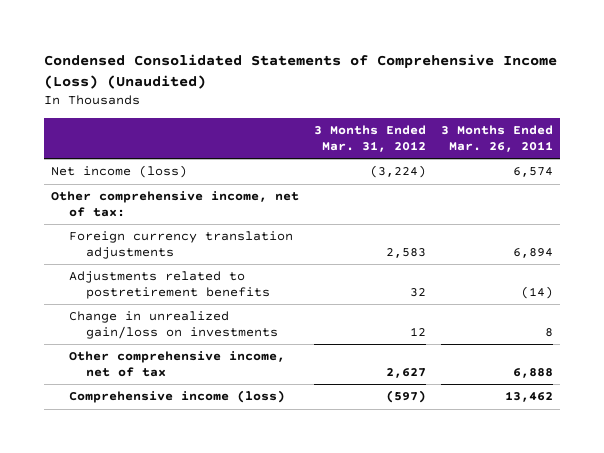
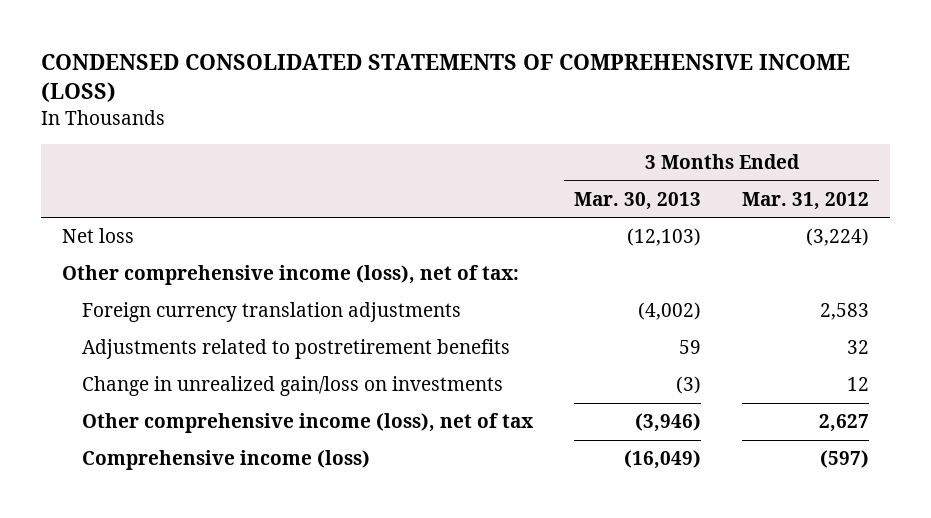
[43,53,557,90] Condensed Consolidated Statements of Comprehensive Income (Loss) (Unaudited) -> [41,54,851,103] CONDENSED CONSOLIDATED STATEMENTS OF COMPREHENSIVE INCOME (LOSS)
[440,125,553,153] 3 Months Ended Mar. 26, 2011 -> none
none -> [574,191,702,210] Mar. 30, 2013
[51,165,188,179] Net income (loss) -> [61,228,134,244] Net loss
[51,191,300,218] Other comprehensive income, net of tax: -> [61,265,519,286] Other comprehensive income (loss), net of tax:
[68,351,285,378] Other comprehensive income, net of tax -> [82,413,535,434] Other comprehensive income (loss), net of tax

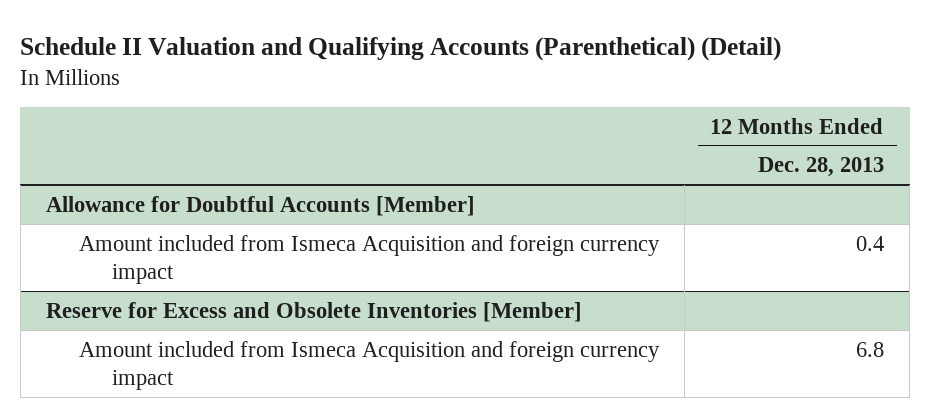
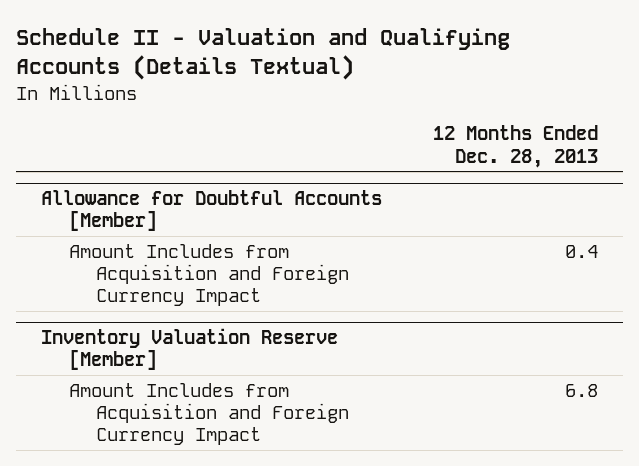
[20,36,782,61] Schedule II Valuation and Qualifying Accounts (Parenthetical) (Detail) -> [16,28,511,81] Schedule II - Valuation and Qualifying Accounts (Details Textual)
[78,234,660,284] Amount included from Ismeca Acquisition and foreign currency impact -> [68,243,350,307] Amount Includes from Acquisition and Foreign Currency Impact
[45,301,582,322] Reserve for Excess and Obsolete Inventories [Member] -> [41,327,339,371] Inventory Valuation Reserve [Member]
[78,340,660,390] Amount included from Ismeca Acquisition and foreign currency impact -> [68,382,350,446] Amount Includes from Acquisition and Foreign Currency Impact

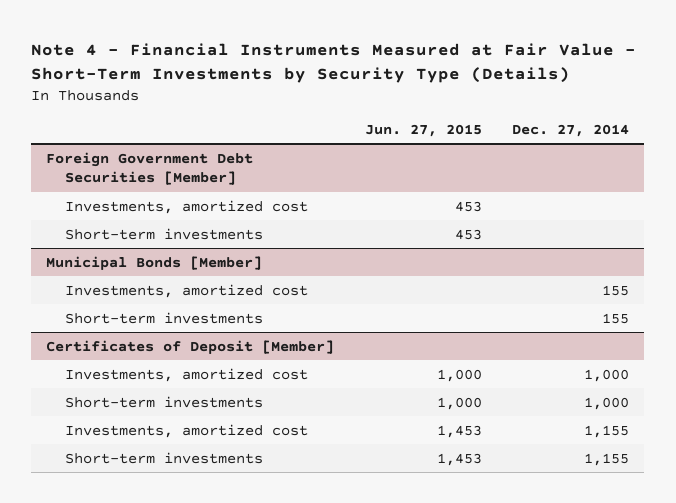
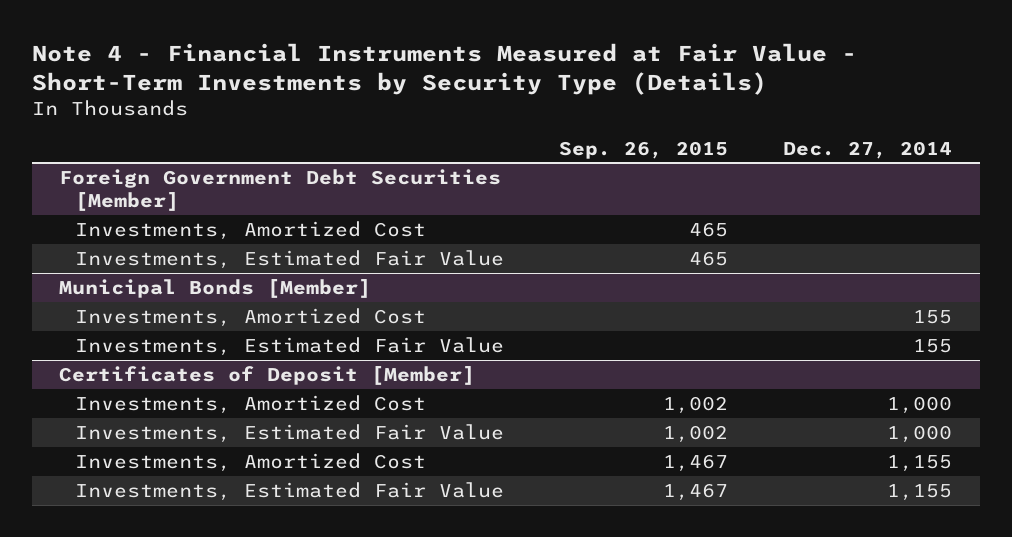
[364,123,482,137] Jun. 27, 2015 -> none
none -> [559,140,729,159] Sep. 26, 2015
[65,199,309,214] Investments, amortized cost -> [75,220,427,240] Investments, Amortized Cost
[65,227,264,240] Short-term investments -> [75,249,505,269] Investments, Estimated Fair Value
[65,283,309,298] Investments, amortized cost -> [75,307,427,327] Investments, Amortized Cost
[65,311,264,324] Short-term investments -> [75,336,505,356] Investments, Estimated Fair Value
[65,367,309,382] Investments, amortized cost -> [75,394,427,414] Investments, Amortized Cost
[65,395,264,408] Short-term investments -> [75,423,505,443] Investments, Estimated Fair Value
[65,423,309,438] Investments, amortized cost -> [75,452,427,472] Investments, Amortized Cost
[65,451,264,464] Short-term investments -> [75,481,505,501] Investments, Estimated Fair Value

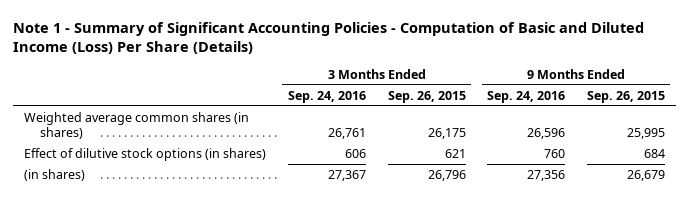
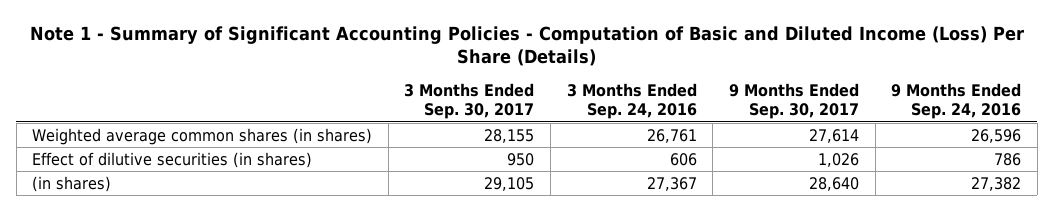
[387,90,466,103] Sep. 26, 2015 -> none
[586,90,665,103] Sep. 26, 2015 -> none
none -> [404,83,535,120] 3 Months Ended Sep. 30, 2017
none -> [728,83,859,120] 9 Months Ended Sep. 30, 2017
[24,147,267,161] Effect of dilutive stock options (in shares) -> [32,151,313,168] Effect of dilutive securities (in shares)
[544,148,566,158] 760 -> [994,152,1022,166] 786
[527,169,566,181] 27,356 -> [971,176,1022,191] 27,382

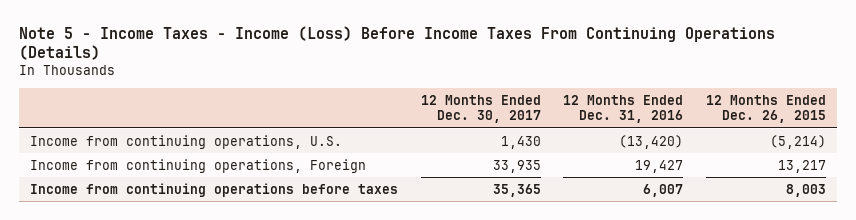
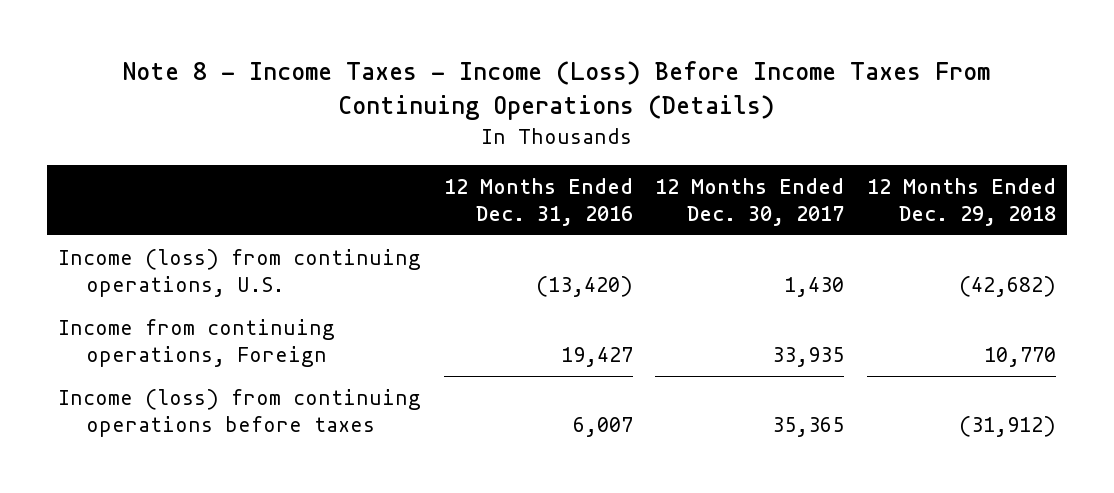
[19,25,776,61] Note 5 - Income Taxes - Income (Loss) Before Income Taxes From Continuing Operations (Details) -> [122,61,990,121] Note 8 - Income Taxes - Income (Loss) Before Income Taxes From Continuing Operations (Details)
[705,94,826,124] 12 Months Ended Dec. 26, 2015 -> none
none -> [866,177,1056,227] 12 Months Ended Dec. 29, 2018
[30,134,343,149] Income from continuing operations, U.S. -> [58,248,422,298] Income (loss) from continuing operations, U.S.
[30,182,399,197] Income from continuing operations before taxes -> [58,388,422,438] Income (loss) from continuing operations before taxes

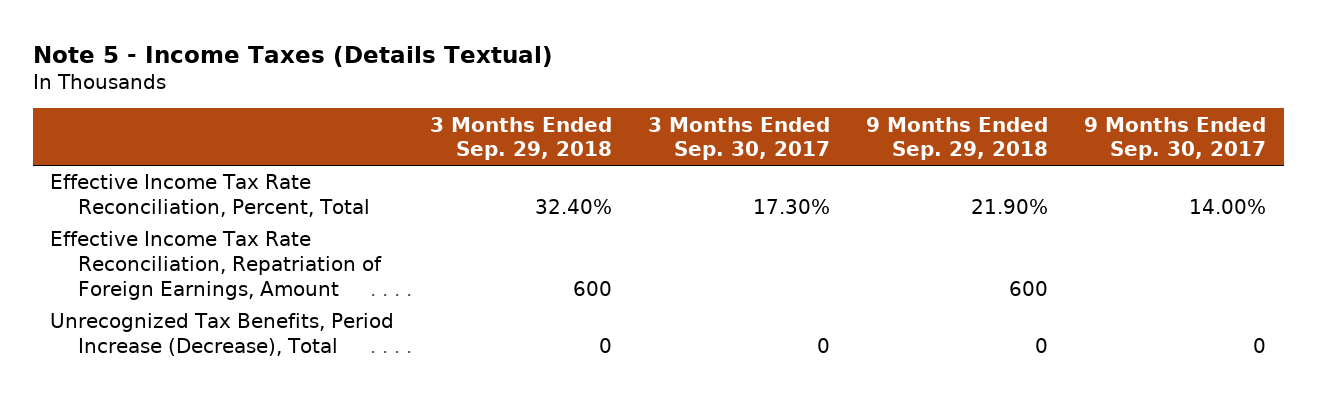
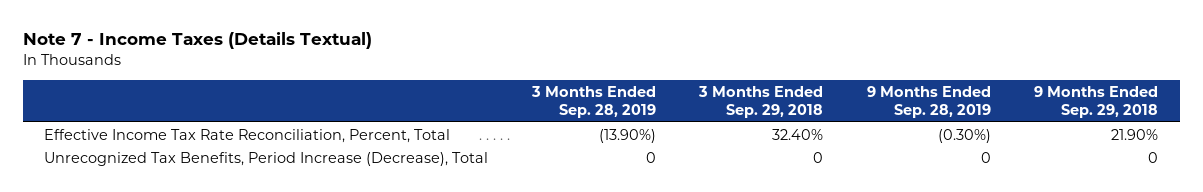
[32,45,553,67] Note 5 - Income Taxes (Details Textual) -> [22,32,372,50] Note 7 - Income Taxes (Details Textual)
[648,116,831,161] 3 Months Ended Sep. 30, 2017 -> none
[1084,116,1267,161] 9 Months Ended Sep. 30, 2017 -> none
none -> [530,85,656,119] 3 Months Ended Sep. 28, 2019
none -> [866,85,991,119] 9 Months Ended Sep. 28, 2019
[50,231,382,300] Effective Income Tax Rate Reconciliation, Repatriation of Foreign Earnings, Amount -> none

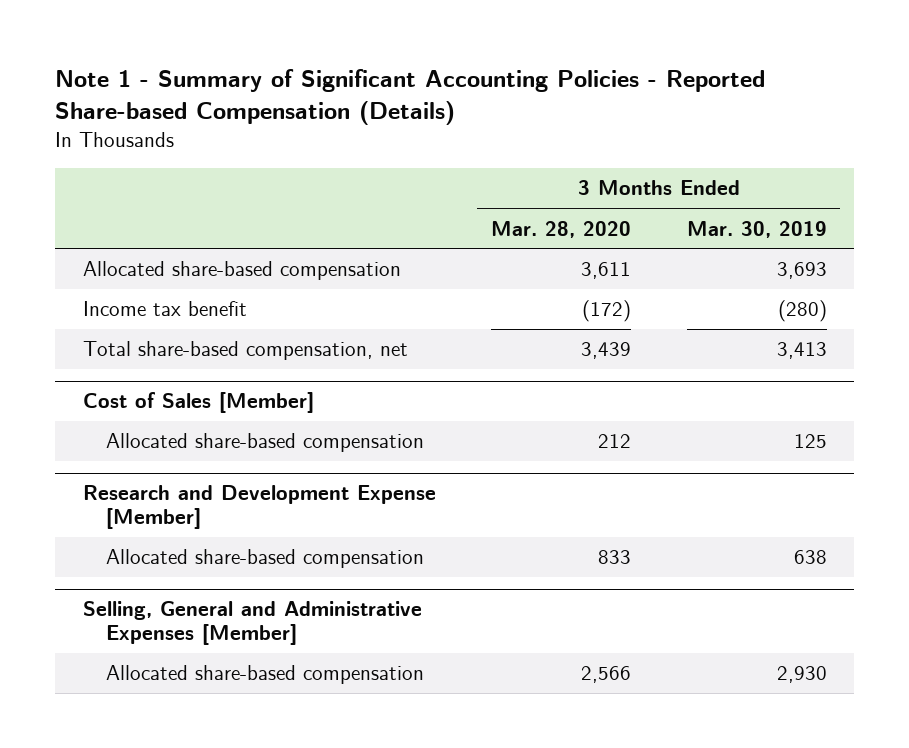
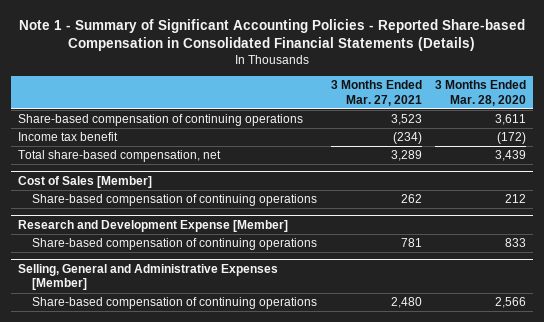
[55,69,766,126] Note 1 - Summary of Significant Accounting Policies - Reported Share-based Compensation (Details) -> [18,18,525,51] Note 1 - Summary of Significant Accounting Policies - Reported Share-based Compensation in Consolidated Financial Statements (Details)
[686,220,827,238] Mar. 30, 2019 -> none
none -> [330,79,422,106] 3 Months Ended Mar. 27, 2021
[82,261,401,281] Allocated share-based compensation -> [17,114,303,127] Share-based compensation of continuing operations
[106,433,425,453] Allocated share-based compensation -> [32,194,318,207] Share-based compensation of continuing operations
[106,549,425,569] Allocated share-based compensation -> [32,238,318,251] Share-based compensation of continuing operations
[106,665,425,685] Allocated share-based compensation -> [32,297,318,310] Share-based compensation of continuing operations

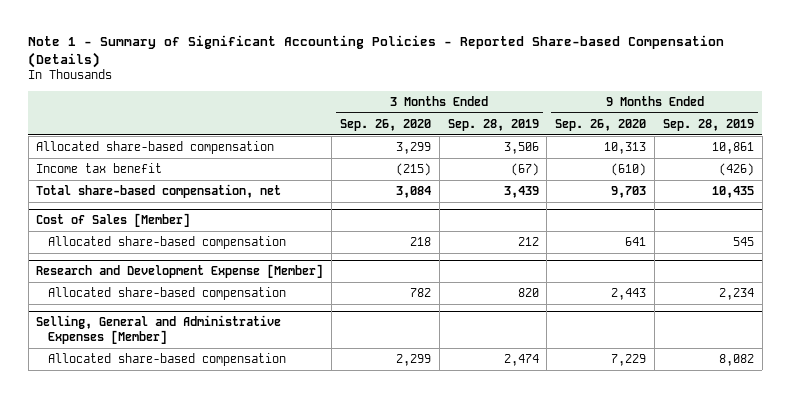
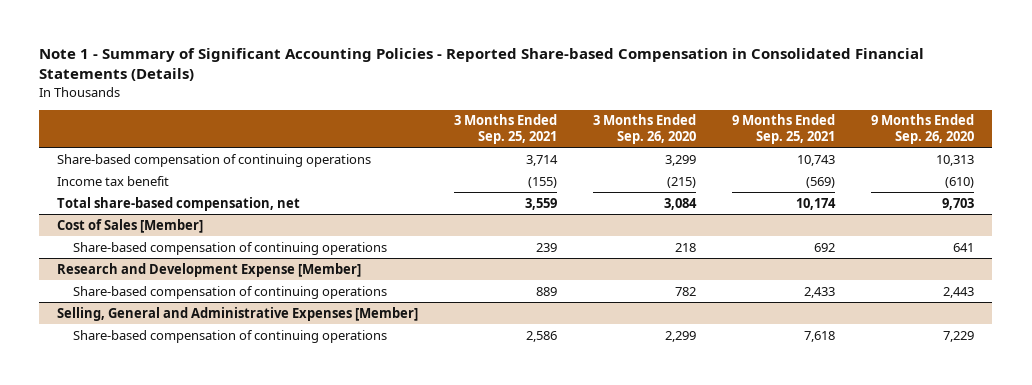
[28,34,725,68] Note 1 - Summary of Significant Accounting Policies - Reported Share-based Compensation (Details) -> [39,48,925,82] Note 1 - Summary of Significant Accounting Policies - Reported Share-based Compensation in Consolidated Financial Statements (Details)
[447,118,539,131] Sep. 28, 2019 -> none
[662,118,754,131] Sep. 28, 2019 -> none
none -> [454,114,558,144] 3 Months Ended Sep. 25, 2021
none -> [732,114,836,144] 9 Months Ended Sep. 25, 2021
[36,140,275,154] Allocated share-based compensation -> [57,153,372,167] Share-based compensation of continuing operations
[48,235,287,249] Allocated share-based compensation -> [72,241,387,255] Share-based compensation of continuing operations
[48,286,287,300] Allocated share-based compensation -> [72,285,387,299] Share-based compensation of continuing operations
[48,352,287,366] Allocated share-based compensation -> [72,329,387,343] Share-based compensation of continuing operations

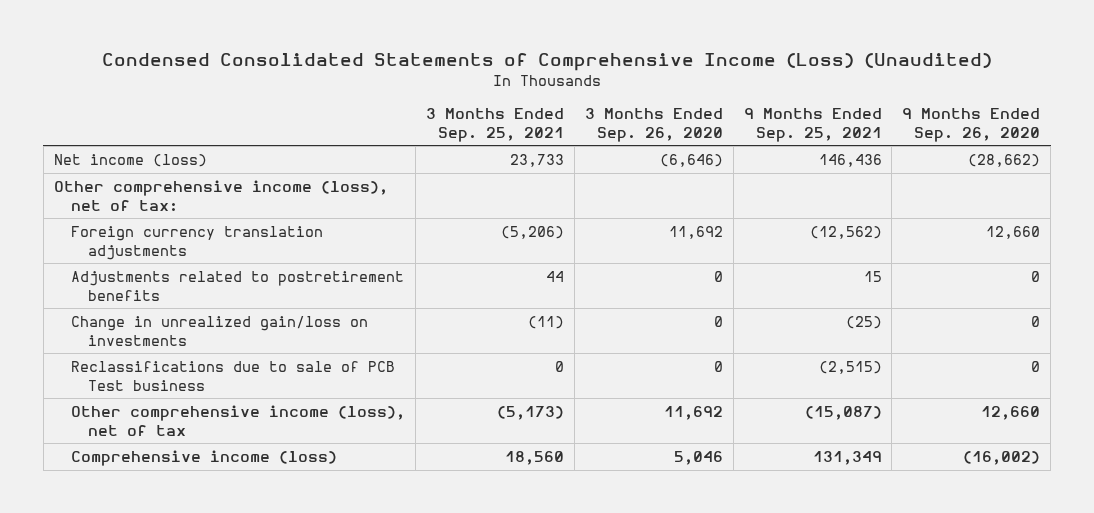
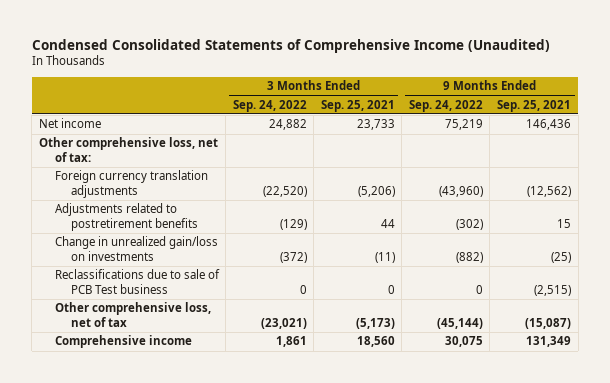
[101,52,992,71] Condensed Consolidated Statements of Comprehensive Income (Loss) (Unaudited) -> [31,38,550,53] Condensed Consolidated Statements of Comprehensive Income (Unaudited)
[584,108,723,142] 3 Months Ended Sep. 26, 2020 -> none
[902,108,1041,142] 9 Months Ended Sep. 26, 2020 -> none
none -> [232,99,307,112] Sep. 24, 2022
none -> [408,99,483,112] Sep. 24, 2022
[53,153,207,167] Net income (loss) -> [38,118,101,129] Net income
[53,179,388,212] Other comprehensive income (loss), net of tax: -> [38,137,218,162] Other comprehensive loss, net of tax:
[70,404,405,436] Other comprehensive income (loss), net of tax -> [54,302,211,327] Other comprehensive loss, net of tax
[70,449,337,466] Comprehensive income (loss) -> [54,335,192,349] Comprehensive income

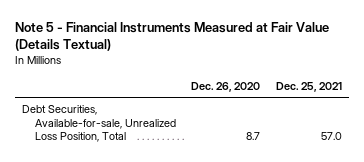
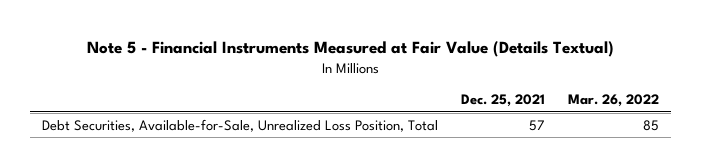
[191,82,261,93] Dec. 26, 2020 -> none
none -> [568,94,660,108] Mar. 26, 2022
[22,105,177,142] Debt Securities, Available-for-sale, Unrealized Loss Position, Total -> [41,118,438,132] Debt Securities, Available-for-Sale, Unrealized Loss Position, Total
[320,131,342,140] 57.0 -> [529,119,546,131] 57

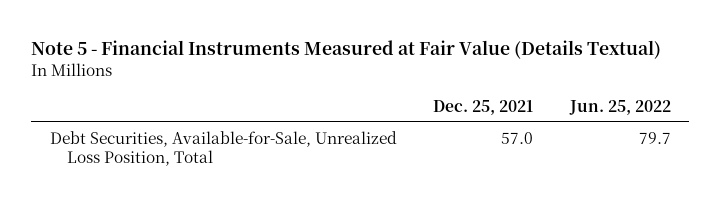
[568,94,660,108] Mar. 26, 2022 -> none
none -> [568,100,671,116] Jun. 25, 2022
[529,119,546,131] 57 -> [501,131,534,144] 57.0

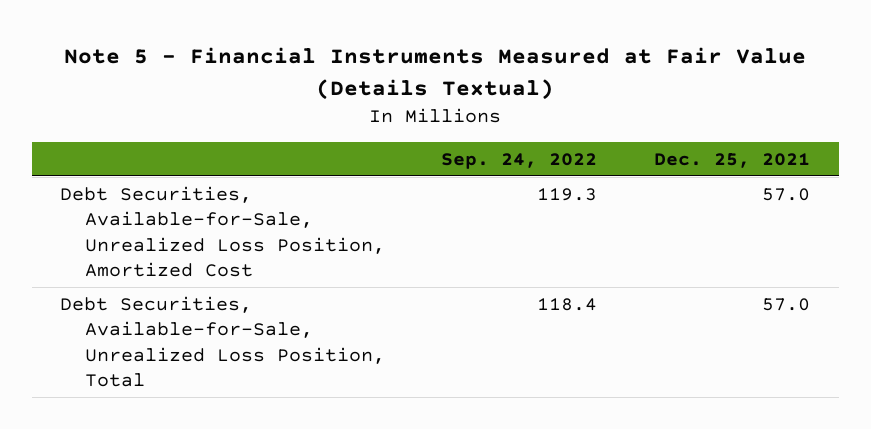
[568,100,671,116] Jun. 25, 2022 -> none
none -> [441,152,598,169] Sep. 24, 2022
none -> [60,185,385,278] Debt Securities, Available-for-Sale, Unrealized Loss Position, Amortized Cost

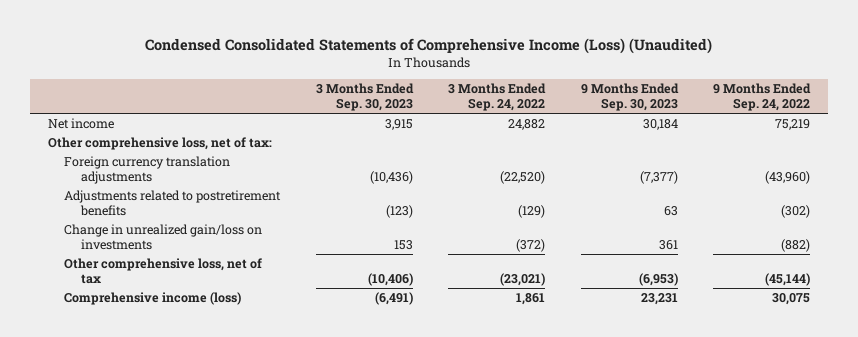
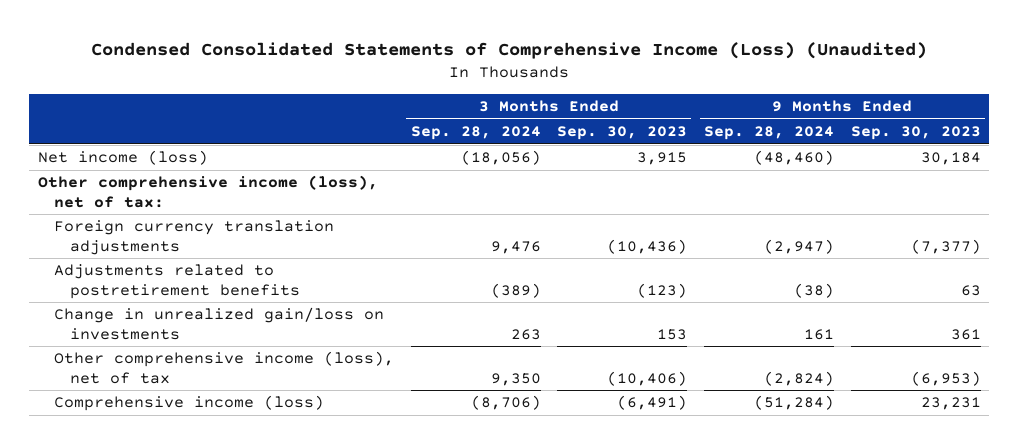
[448,83,547,112] 3 Months Ended Sep. 24, 2022 -> none
[713,83,812,112] 9 Months Ended Sep. 24, 2022 -> none
none -> [410,126,541,141] Sep. 28, 2024
none -> [704,126,835,141] Sep. 28, 2024
[47,118,114,130] Net income -> [37,150,208,166] Net income (loss)
[47,137,272,151] Other comprehensive loss, net of tax: -> [37,175,378,208] Other comprehensive income (loss), net of tax:
[64,258,263,284] Other comprehensive loss, net of tax -> [53,351,394,384] Other comprehensive income (loss), net of tax

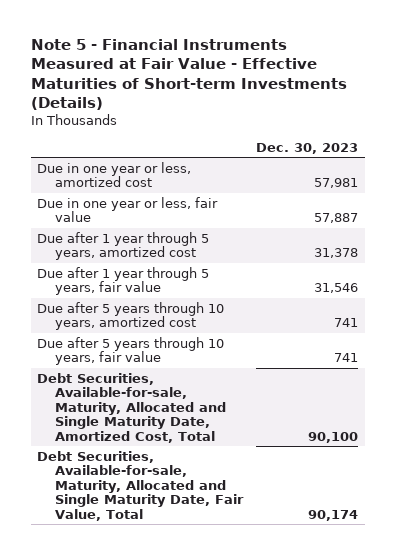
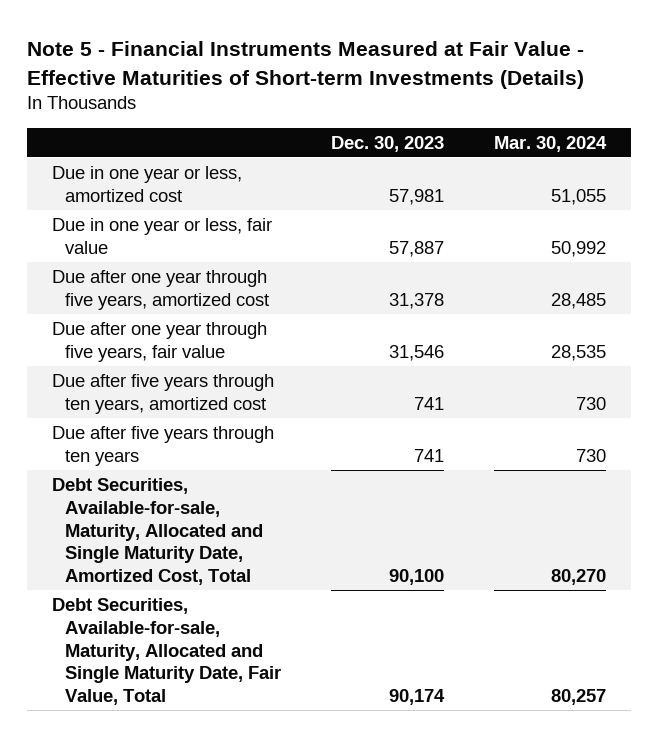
none -> [494,135,608,152] Mar. 30, 2024
[37,231,210,261] Due after 1 year through 5 years, amortized cost -> [52,269,270,310] Due after one year through five years, amortized cost
[37,266,210,296] Due after 1 year through 5 years, fair value -> [52,321,268,362] Due after one year through five years, fair value
[37,301,225,331] Due after 5 years through 10 years, amortized cost -> [52,373,275,414] Due after five years through ten years, amortized cost
[37,336,225,366] Due after 5 years through 10 years, fair value -> [52,425,275,466] Due after five years through ten years

